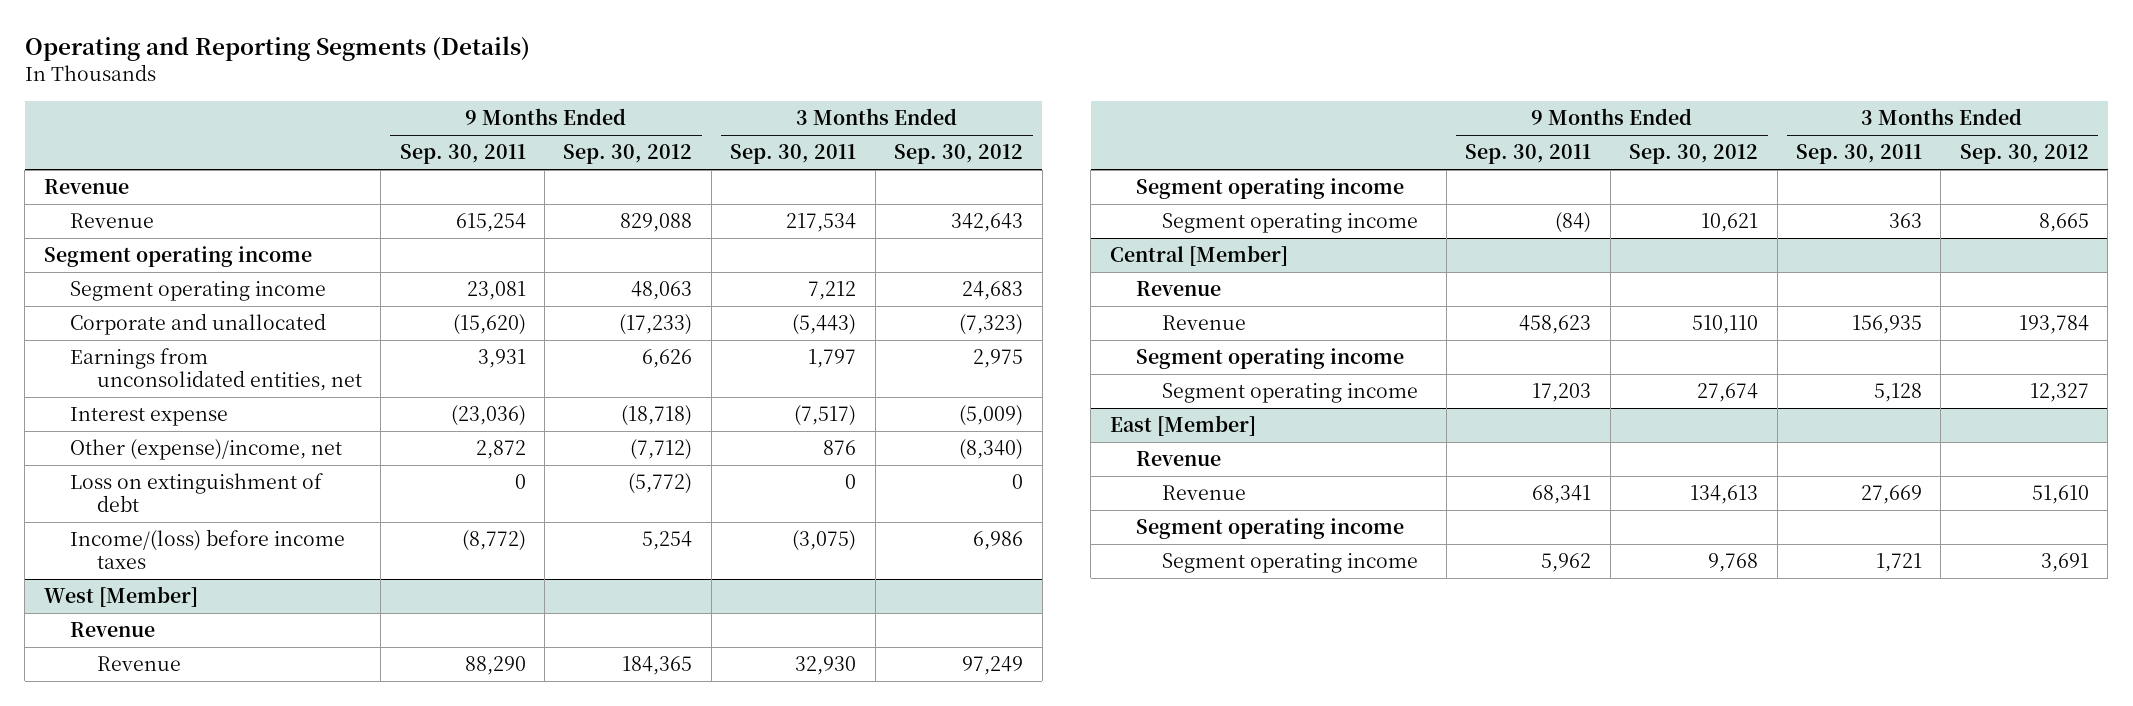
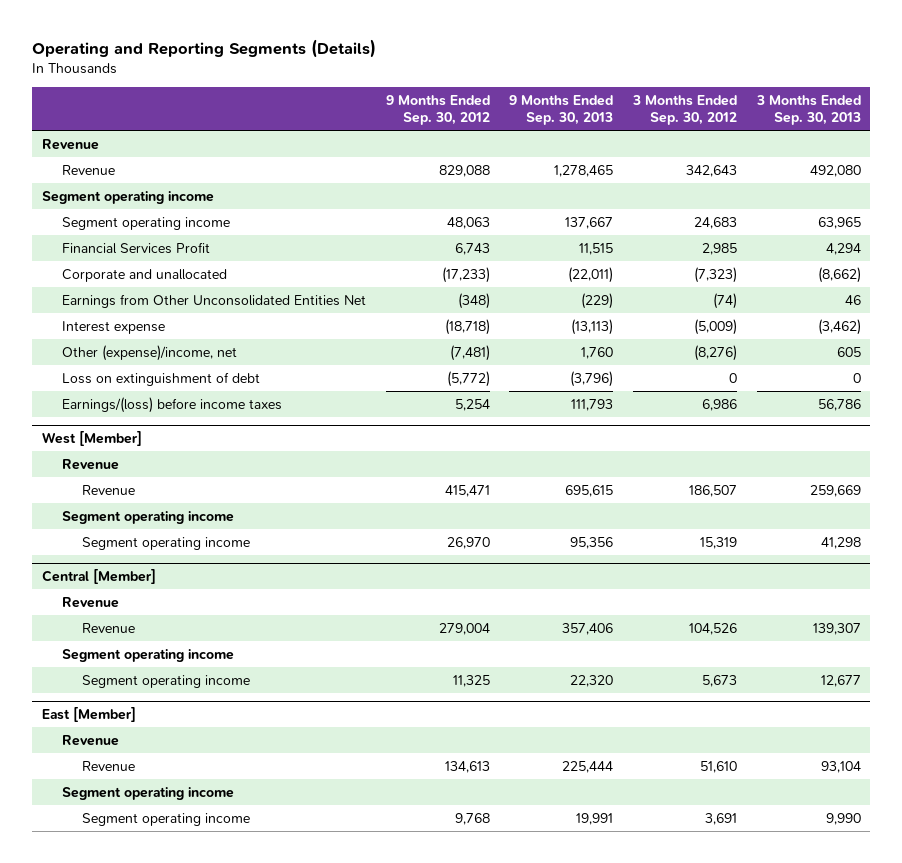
[399,144,526,165] Sep. 30, 2011 -> none
[730,144,857,165] Sep. 30, 2011 -> none
none -> [509,95,614,126] 9 Months Ended Sep. 30, 2013
none -> [755,95,861,126] 3 Months Ended Sep. 30, 2013
none -> [61,241,210,254] Financial Services Profit
[70,348,362,392] Earnings from unconsolidated entities, net -> [61,293,366,308] Earnings from Other Unconsolidated Entities Net
[642,349,693,369] 6,626 -> [457,292,490,309] (348)
[973,349,1024,369] 2,975 -> [712,292,737,309] (74)
[630,439,693,461] (7,712) -> [449,344,490,361] (7,481)
[959,439,1024,461] (8,340) -> [693,344,737,361] (8,276)
[70,529,346,570] Income/(loss) before income taxes -> [61,396,282,413] Earnings/(loss) before income taxes
[622,656,693,676] 184,365 -> [444,484,490,497] 415,471
[962,656,1024,676] 97,249 -> [688,484,737,497] 186,507
[1701,213,1759,233] 10,621 -> [446,536,490,549] 26,970
[2038,213,2089,233] 8,665 -> [699,536,737,549] 15,319
[1692,315,1759,335] 510,110 -> [438,622,490,635] 279,004
[2018,315,2089,335] 193,784 -> [688,622,737,635] 104,526
[1697,383,1759,403] 27,674 -> [452,674,490,687] 11,325
[2029,383,2089,403] 12,327 -> [701,674,737,687] 5,673

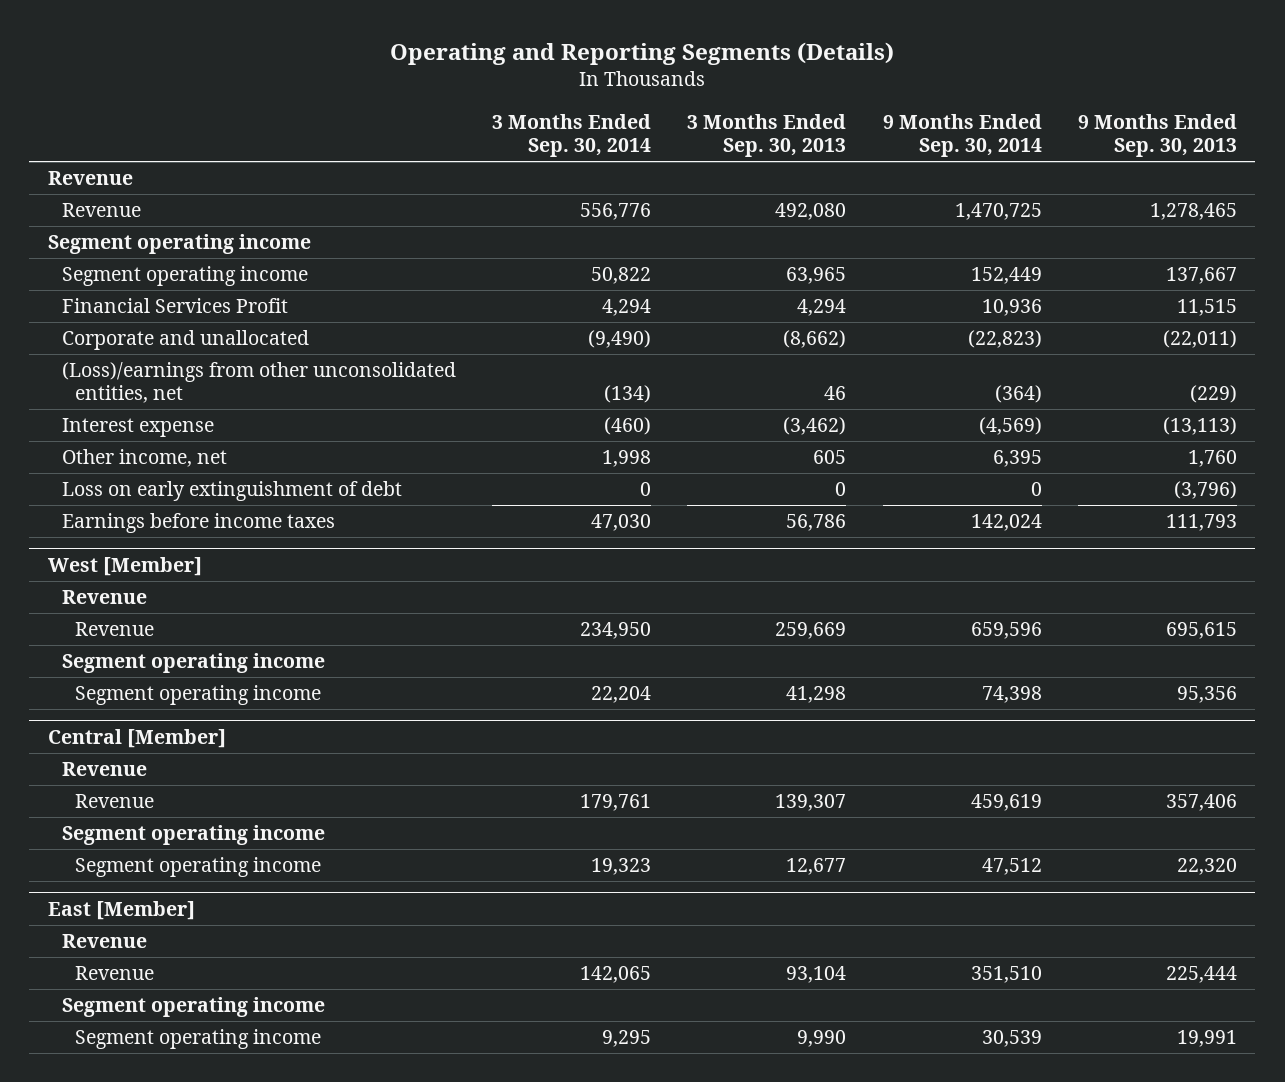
[385,95,490,126] 9 Months Ended Sep. 30, 2012 -> none
[631,95,737,126] 3 Months Ended Sep. 30, 2012 -> none
none -> [491,114,651,158] 3 Months Ended Sep. 30, 2014
none -> [882,114,1042,158] 9 Months Ended Sep. 30, 2014
[61,293,366,308] Earnings from Other Unconsolidated Entities Net -> [61,362,456,404] (Loss)/earnings from other unconsolidated entities, net
[61,344,237,361] Other (expense)/income, net -> [61,449,227,468] Other income, net
[61,371,260,386] Loss on extinguishment of debt -> [61,481,402,502] Loss on early extinguishment of debt
[61,396,282,413] Earnings/(loss) before income taxes -> [61,513,335,534] Earnings before income taxes

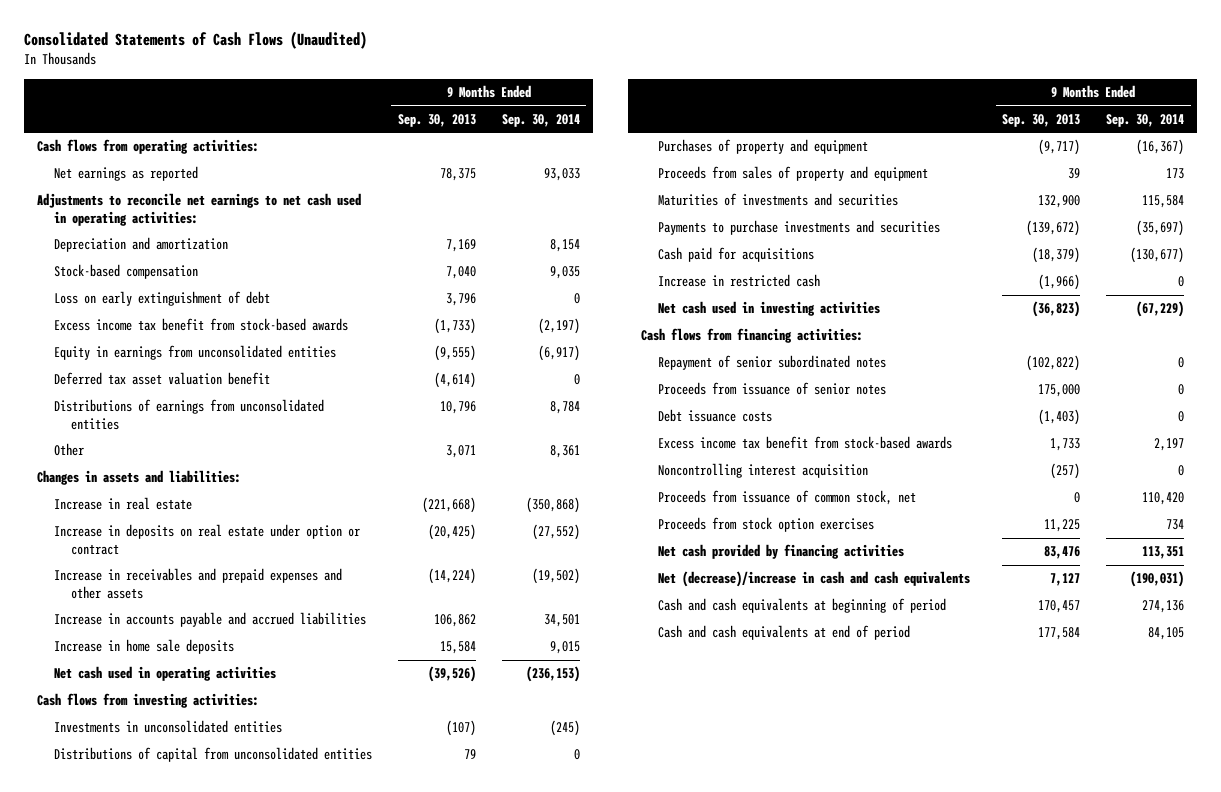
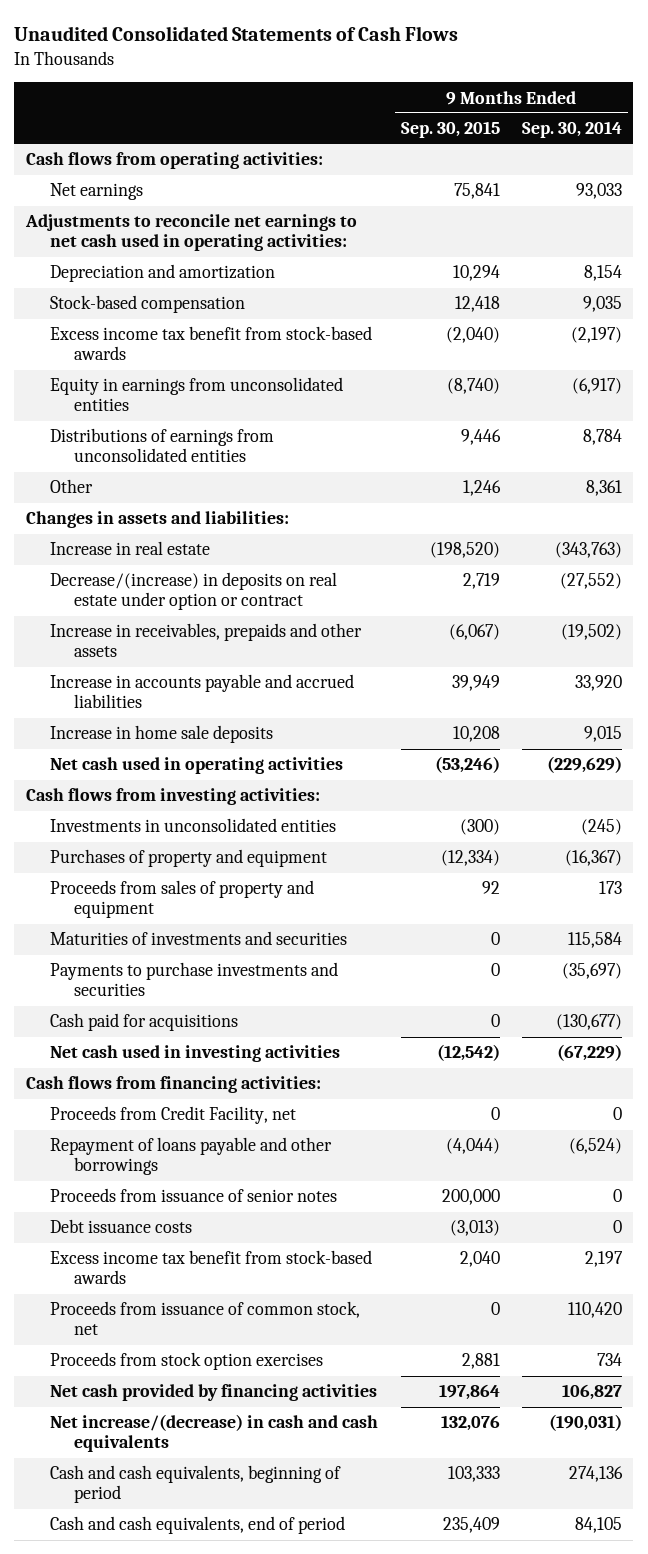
[23,31,367,50] Consolidated Statements of Cash Flows (Unaudited) -> [14,26,459,42] Unaudited Consolidated Statements of Cash Flows
[397,113,476,127] Sep. 30, 2013 -> none
none -> [400,121,500,139] Sep. 30, 2015
[53,166,198,182] Net earnings as reported -> [50,183,144,201] Net earnings
[53,291,270,307] Loss on early extinguishment of debt -> none
[53,372,270,386] Deferred tax asset valuation benefit -> none
[525,497,580,514] (350,868) -> [555,542,623,559] (343,763)
[53,524,360,555] Increase in deposits on real estate under option or contract -> [50,572,338,611] Decrease/(increase) in deposits on real estate under option or contract
[53,568,342,599] Increase in receivables and prepaid expenses and other assets -> [50,623,363,658] Increase in receivables, prepaids and other assets
[543,614,580,628] 34,501 -> [575,675,623,692] 33,920
[525,666,580,683] (236,153) -> [547,756,623,774] (229,629)
[53,747,372,763] Distributions of capital from unconsolidated entities -> none
[658,274,821,288] Increase in restricted cash -> none
[658,355,887,371] Repayment of senior subordinated notes -> none
none -> [50,1106,297,1125] Proceeds from Credit Facility, net
none -> [50,1137,333,1176] Repayment of loans payable and other borrowings
[658,463,869,479] Noncontrolling interest acquisition -> none
[1142,546,1185,560] 113,351 -> [562,1384,623,1401] 106,827
[658,571,971,588] Net (decrease)/increase in cash and cash equivalents -> [50,1414,379,1453] Net increase/(decrease) in cash and cash equivalents
[658,598,947,614] Cash and cash equivalents at beginning of period -> [50,1465,342,1504] Cash and cash equivalents, beginning of period
[658,625,911,641] Cash and cash equivalents at end of period -> [50,1516,346,1535] Cash and cash equivalents, end of period

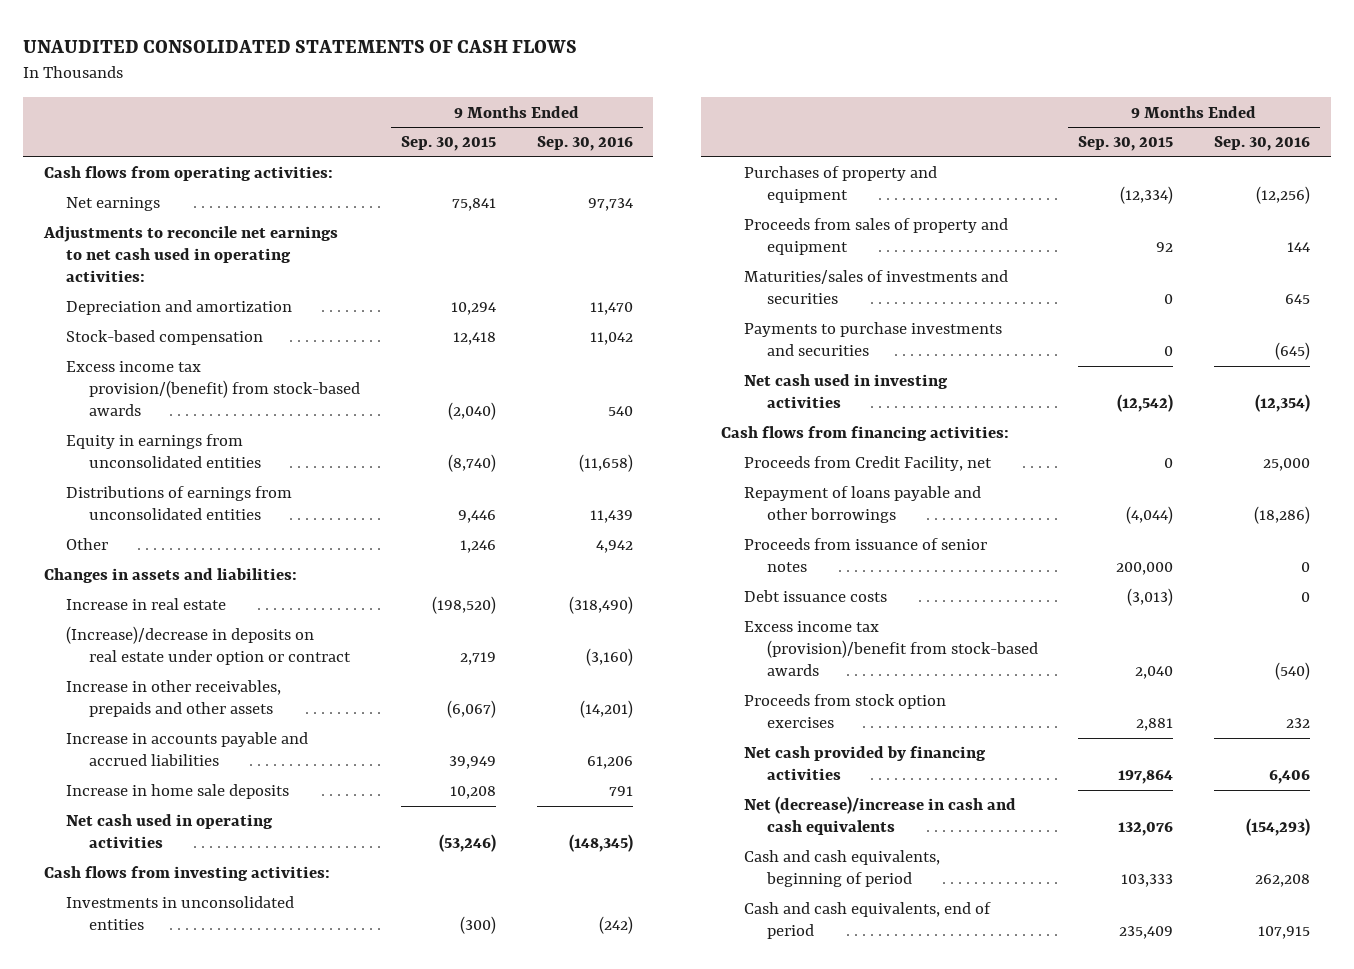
[14,26,459,42] Unaudited Consolidated Statements of Cash Flows -> [23,39,578,53] UNAUDITED CONSOLIDATED STATEMENTS OF CASH FLOWS
[522,121,623,139] Sep. 30, 2014 -> none
none -> [536,136,633,152] Sep. 30, 2016
[50,326,373,361] Excess income tax benefit from stock-based awards -> [66,361,361,417] Excess income tax provision/(benefit) from stock-based awards
[50,572,338,611] Decrease/(increase) in deposits on real estate under option or contract -> [66,626,352,666] (Increase)/decrease in deposits on real estate under option or contract
[50,623,363,658] Increase in receivables, prepaids and other assets -> [66,680,282,718] Increase in other receivables, prepaids and other assets
[50,931,348,946] Maturities of investments and securities -> [743,270,1008,305] Maturities/sales of investments and securities
[50,1013,239,1032] Cash paid for acquisitions -> none
[50,1301,361,1336] Proceeds from issuance of common stock, net -> none
[50,1250,373,1285] Excess income tax benefit from stock-based awards -> [743,621,1038,677] Excess income tax (provision)/benefit from stock-based awards
[50,1414,379,1453] Net increase/(decrease) in cash and cash equivalents -> [743,796,1016,836] Net (decrease)/increase in cash and cash equivalents

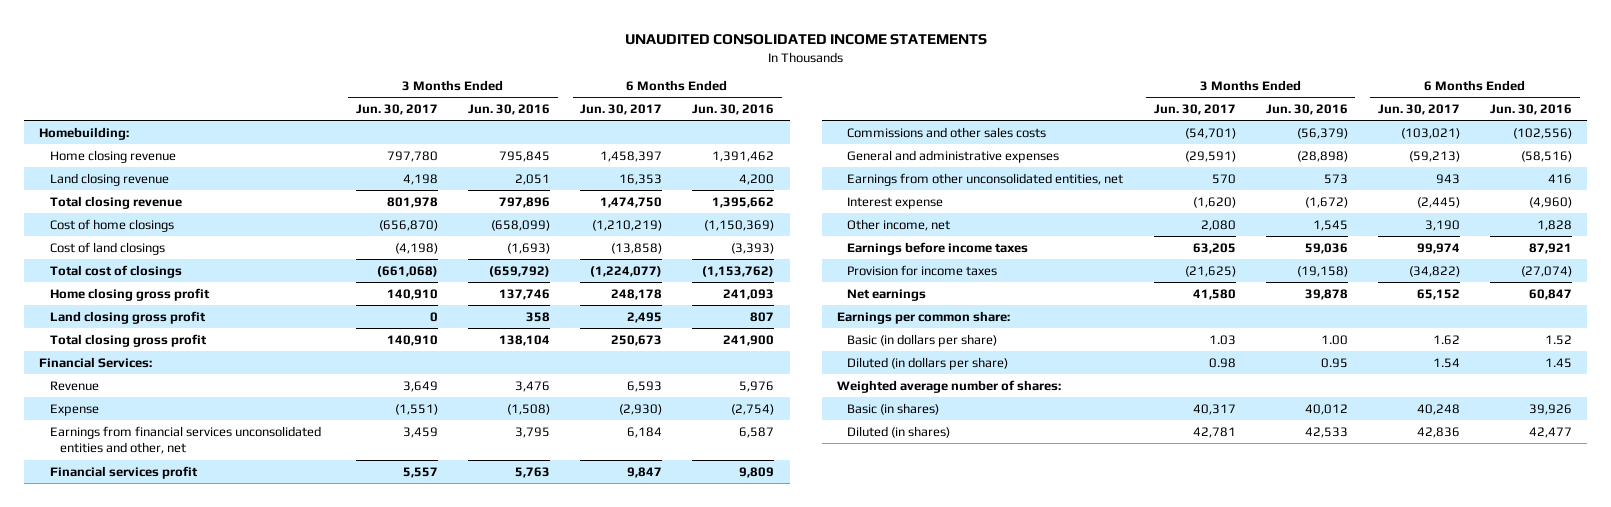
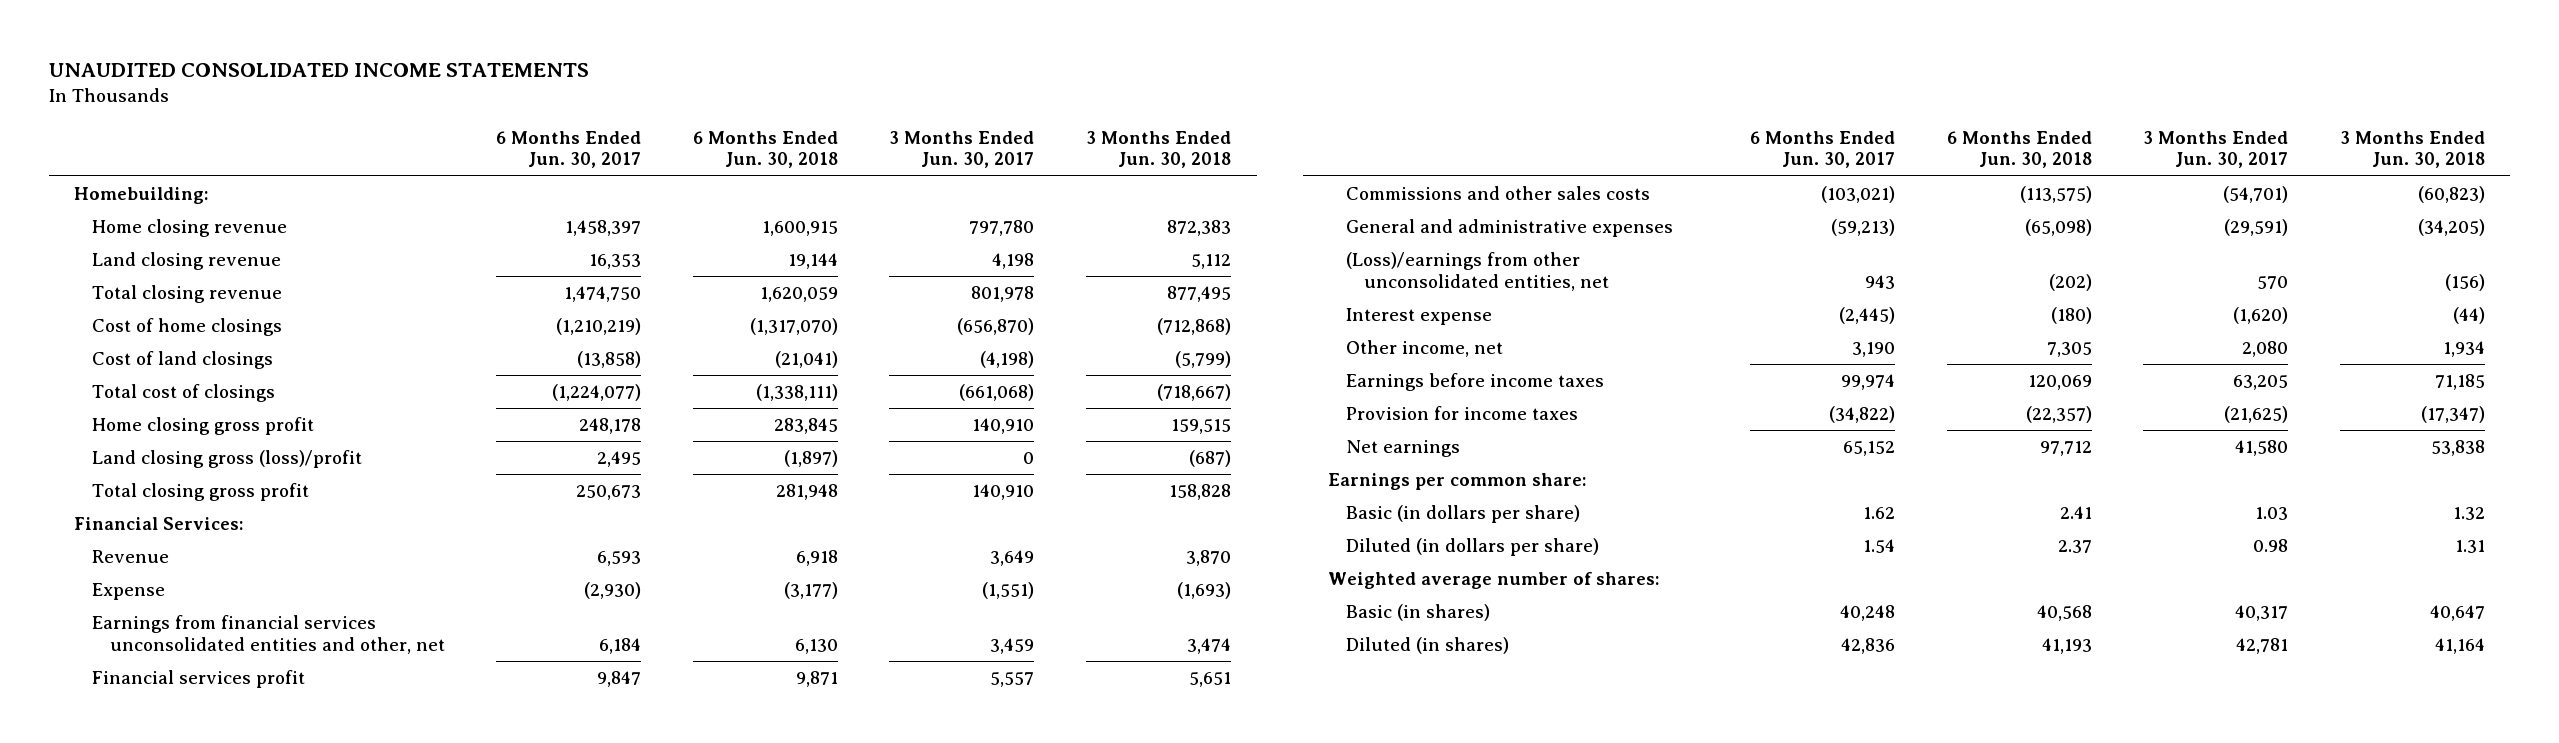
[468,104,551,116] Jun. 30, 2016 -> none
[692,104,775,116] Jun. 30, 2016 -> none
none -> [692,130,838,169] 6 Months Ended Jun. 30, 2018
none -> [1085,130,1231,169] 3 Months Ended Jun. 30, 2018
[49,310,206,324] Land closing gross profit -> [92,450,363,469] Land closing gross (loss)/profit
[847,172,1124,186] Earnings from other unconsolidated entities, net -> [1346,252,1609,291] (Loss)/earnings from other unconsolidated entities, net

